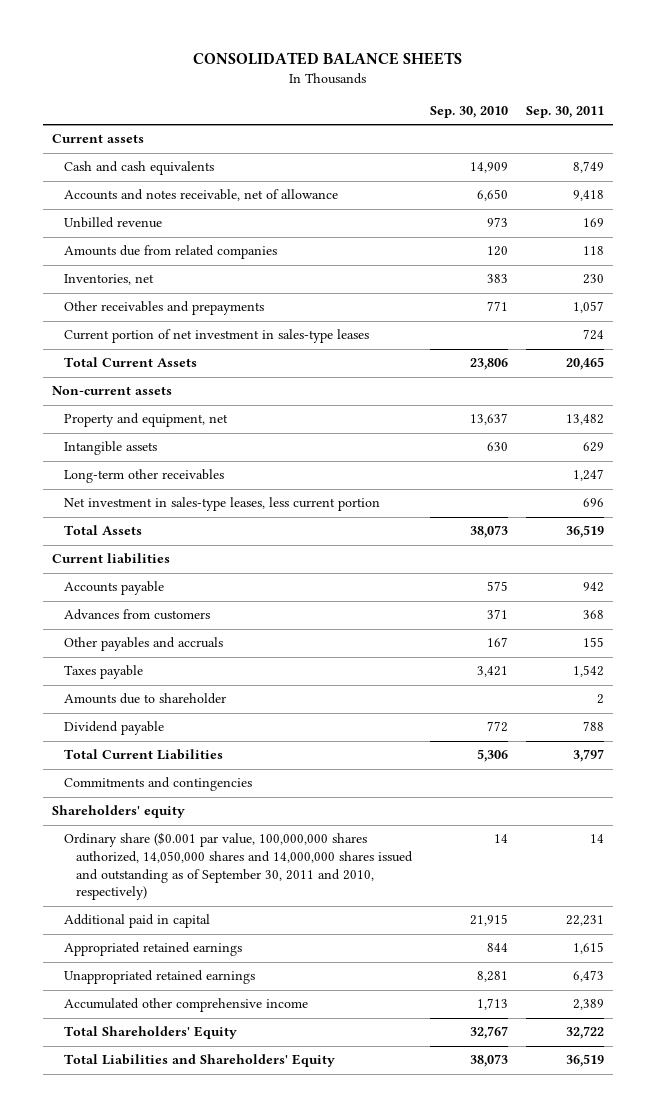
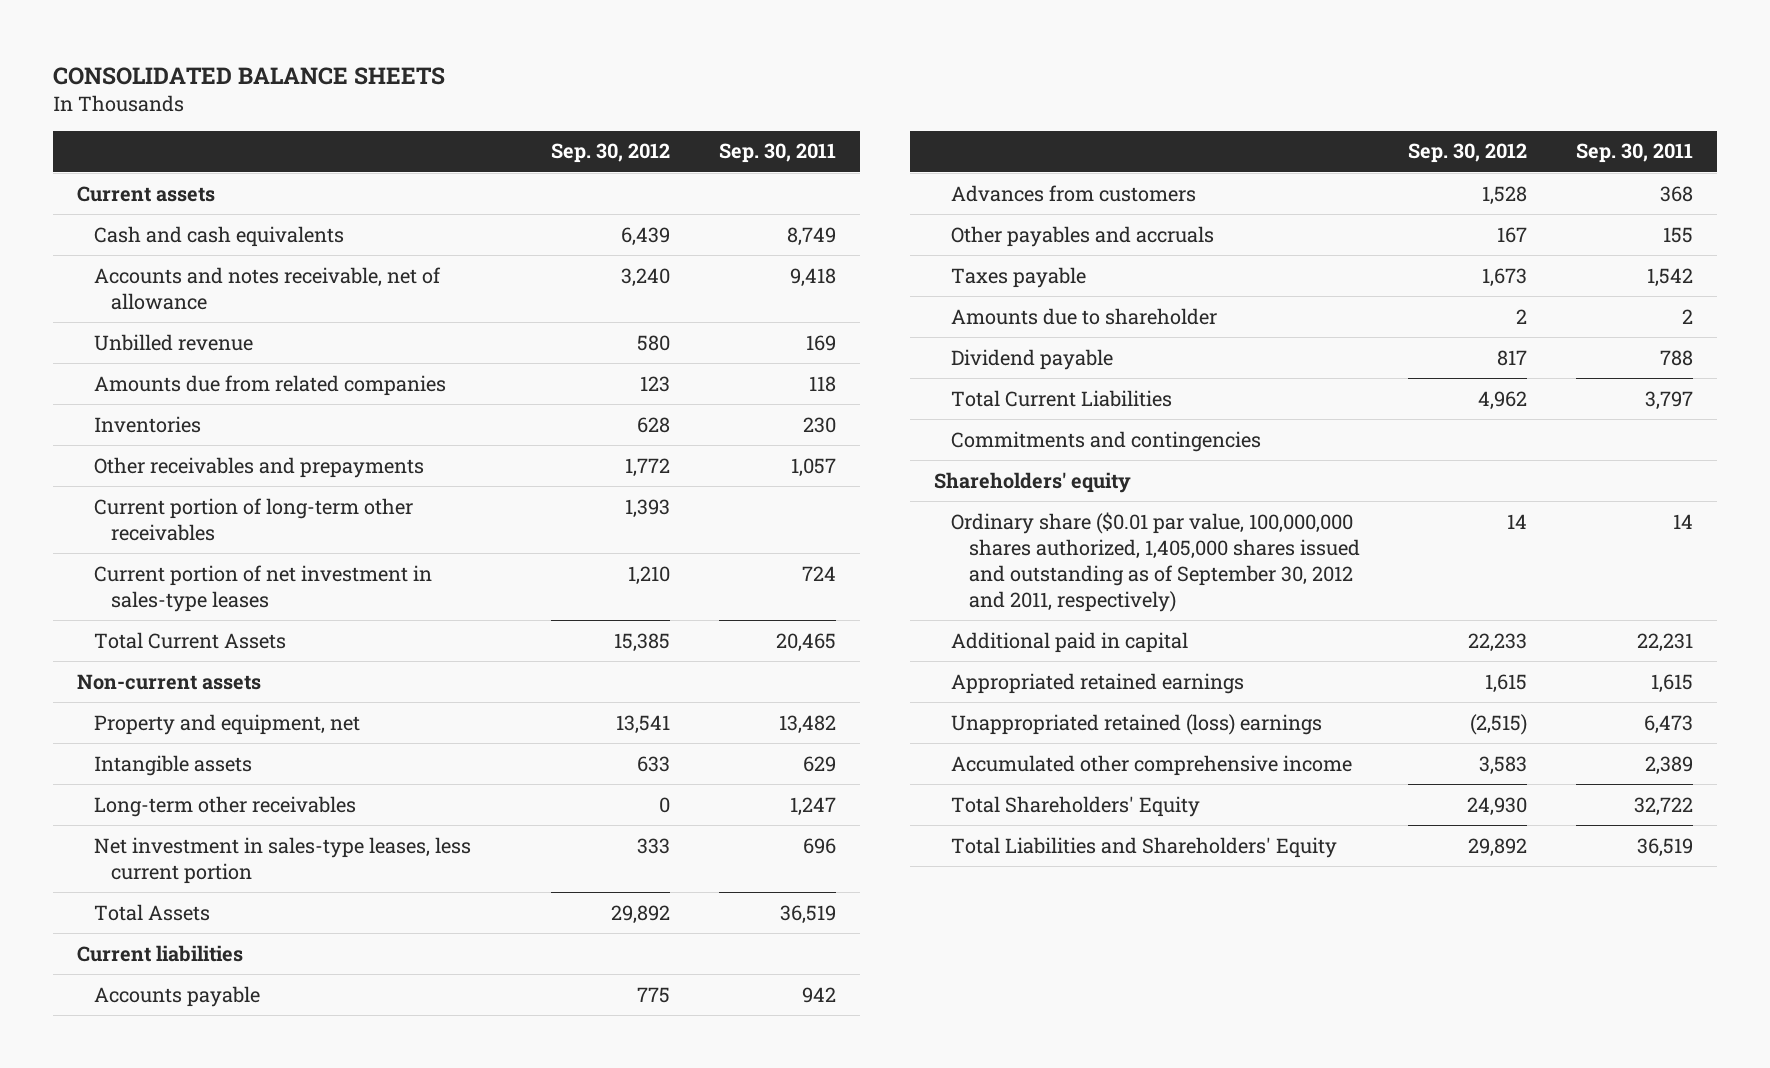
[430,105,509,118] Sep. 30, 2010 -> none
none -> [550,143,670,164] Sep. 30, 2012
[63,274,154,286] Inventories, net -> [94,415,202,433] Inventories
none -> [94,497,414,541] Current portion of long-term other receivables
[63,832,413,901] Ordinary share ($0.001 par value, 100,000,000 shares authorized, 14,050,000 shares and 14,000,000 shares issued and outstanding as of September 30, 2011 and 2010, respectively) -> [951,511,1360,612] Ordinary share ($0.01 par value, 100,000,000 shares authorized, 1,405,000 shares issued and outstanding as of September 30, 2012 and 2011, respectively)
[63,970,255,985] Unappropriated retained earnings -> [951,713,1323,735] Unappropriated retained (loss) earnings

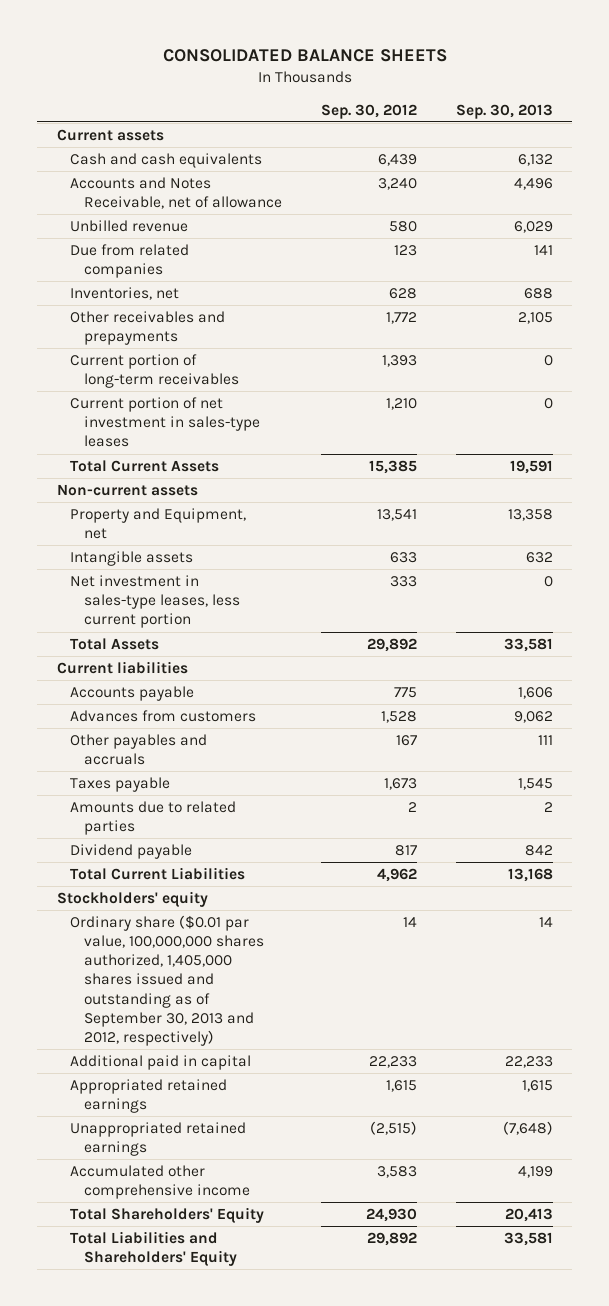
[718,143,836,164] Sep. 30, 2011 -> none
none -> [455,103,553,119] Sep. 30, 2013
[94,266,442,310] Accounts and notes receivable, net of allowance -> [70,177,283,210] Accounts and Notes Receivable, net of allowance
[94,374,447,396] Amounts due from related companies -> [70,244,190,279] Due from related companies
[94,415,202,433] Inventories -> [70,287,180,301] Inventories, net
[94,497,414,541] Current portion of long-term other receivables -> [70,354,240,389] Current portion of long-term receivables
[94,713,361,735] Property and equipment, net -> [70,508,247,540] Property and Equipment, net
[94,795,357,817] Long-term other receivables -> none
[951,307,1218,325] Amounts due to shareholder -> [70,801,237,836] Amounts due to related parties
[951,430,1262,452] Commitments and contingencies -> none
[934,471,1132,493] Shareholders' equity -> [56,891,208,908] Stockholders' equity
[951,511,1360,612] Ordinary share ($0.01 par value, 100,000,000 shares authorized, 1,405,000 shares issued and outstanding as of September 30, 2012 and 2011, respectively) -> [70,915,265,1046] Ordinary share ($0.01 par value, 100,000,000 shares authorized, 1,405,000 shares issued and outstanding as of September 30, 2013 and 2012, respectively)
[951,713,1323,735] Unappropriated retained (loss) earnings -> [70,1122,247,1157] Unappropriated retained earnings

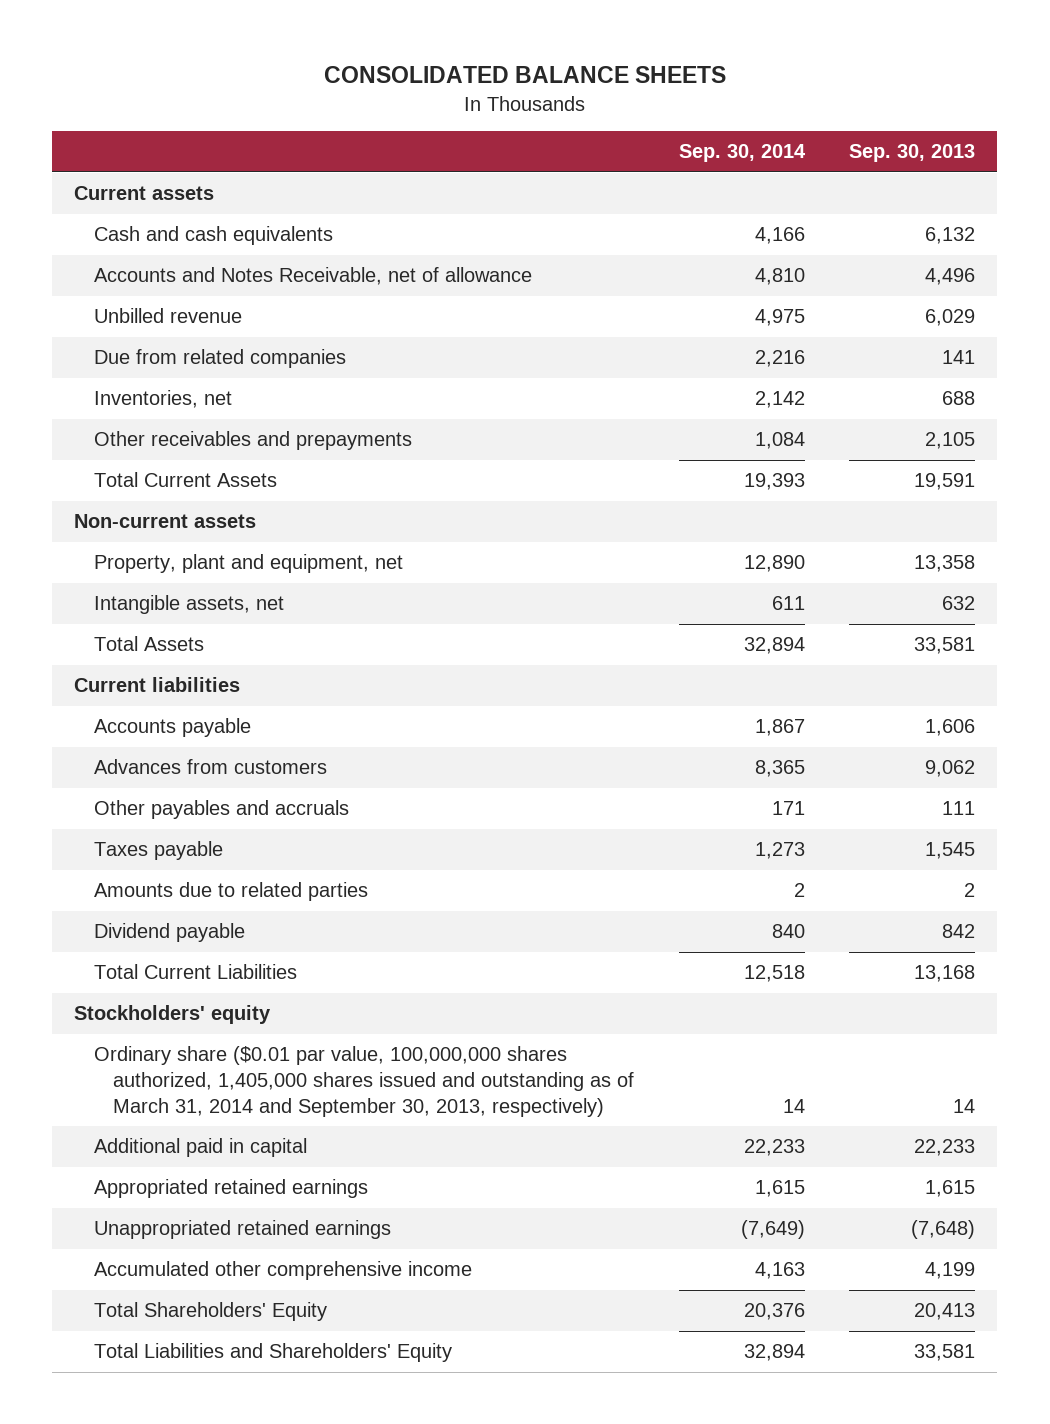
[320,103,417,119] Sep. 30, 2012 -> none
none -> [678,144,806,163] Sep. 30, 2014
[70,354,240,389] Current portion of long-term receivables -> none
[70,397,261,448] Current portion of net investment in sales-type leases -> none
[70,575,241,629] Net investment in sales-type leases, less current portion -> none
[70,508,247,540] Property and Equipment, net -> [93,554,403,574] Property, plant and equipment, net
[70,551,194,567] Intangible assets -> [93,595,284,615] Intangible assets, net
[70,915,265,1046] Ordinary share ($0.01 par value, 100,000,000 shares authorized, 1,405,000 shares issued and outstanding as of September 30, 2013 and 2012, respectively) -> [93,1046,635,1117] Ordinary share ($0.01 par value, 100,000,000 shares authorized, 1,405,000 shares issued and outstanding as of March 31, 2014 and September 30, 2013, respectively)

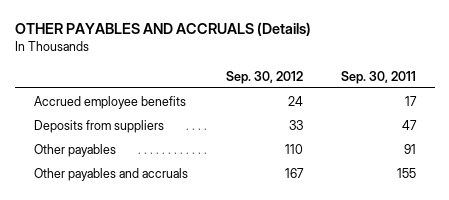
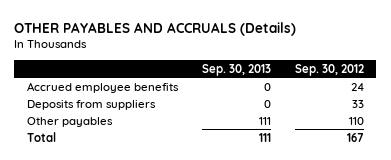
[340,70,416,84] Sep. 30, 2011 -> none
none -> [201,63,271,76] Sep. 30, 2013
[33,167,188,181] Other payables and accruals -> [26,131,56,142] Total

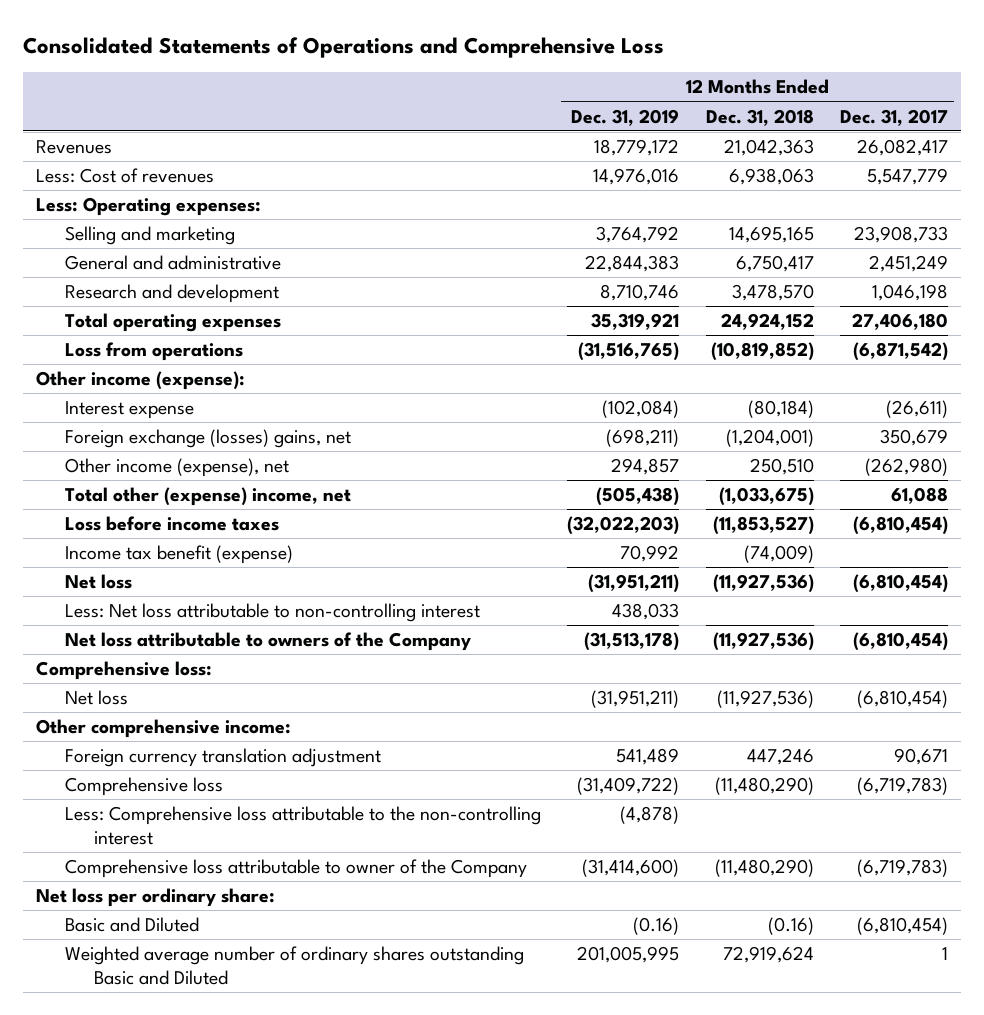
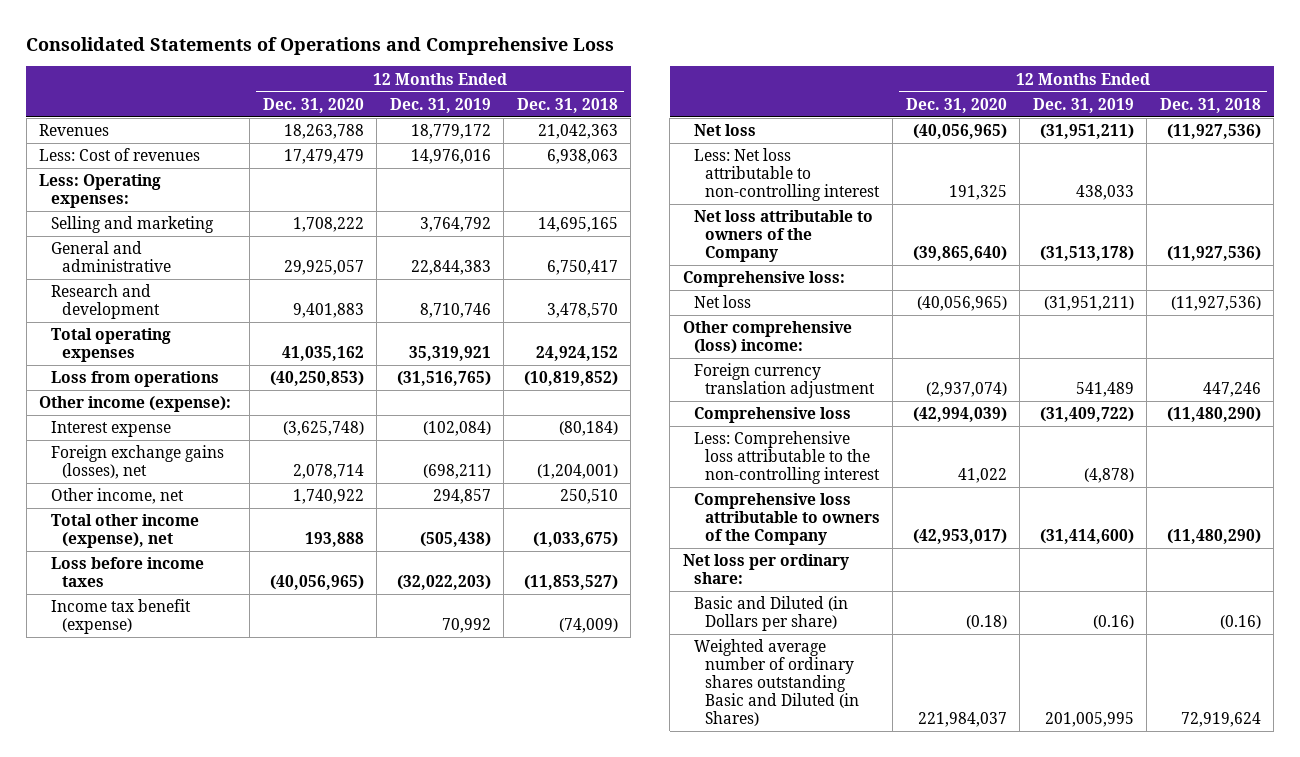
[839,108,948,126] Dec. 31, 2017 -> none
none -> [262,97,364,113] Dec. 31, 2020
[65,428,352,448] Foreign exchange (losses) gains, net -> [50,445,224,480] Foreign exchange gains (losses), net
[65,457,290,477] Other income (expense), net -> [50,488,184,505] Other income, net
[65,486,352,506] Total other (expense) income, net -> [50,514,199,549] Total other income (expense), net
[35,718,291,738] Other comprehensive income: -> [682,321,852,355] Other comprehensive (loss) income:
[65,858,528,878] Comprehensive loss attributable to owner of the Company -> [693,493,880,546] Comprehensive loss attributable to owners of the Company
[65,916,200,932] Basic and Diluted -> [693,596,848,632] Basic and Diluted (in Dollars per share)
[65,945,525,985] Weighted average number of ordinary shares outstanding Basic and Diluted -> [693,639,859,727] Weighted average number of ordinary shares outstanding Basic and Diluted (in Shares)

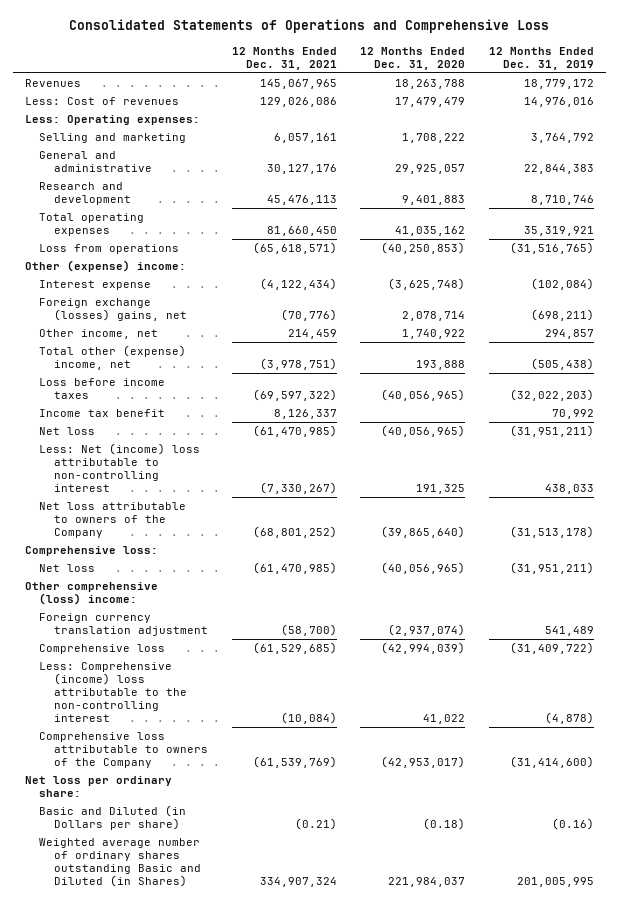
[516,97,618,113] Dec. 31, 2018 -> none
none -> [231,46,337,70] 12 Months Ended Dec. 31, 2021
[39,396,232,413] Other income (expense): -> [24,260,186,273] Other (expense) income:
[50,445,224,480] Foreign exchange gains (losses), net -> [39,298,187,322] Foreign exchange (losses) gains, net
[50,514,199,549] Total other income (expense), net -> [39,345,187,371] Total other (expense) income, net
[50,599,191,635] Income tax benefit (expense) -> [39,409,166,418] Income tax benefit
[693,148,880,202] Less: Net loss attributable to non-controlling interest -> [39,443,201,493] Less: Net (income) loss attributable to non-controlling interest
[693,431,880,485] Less: Comprehensive loss attributable to the non-controlling interest -> [39,662,187,723] Less: Comprehensive (income) loss attributable to the non-controlling interest

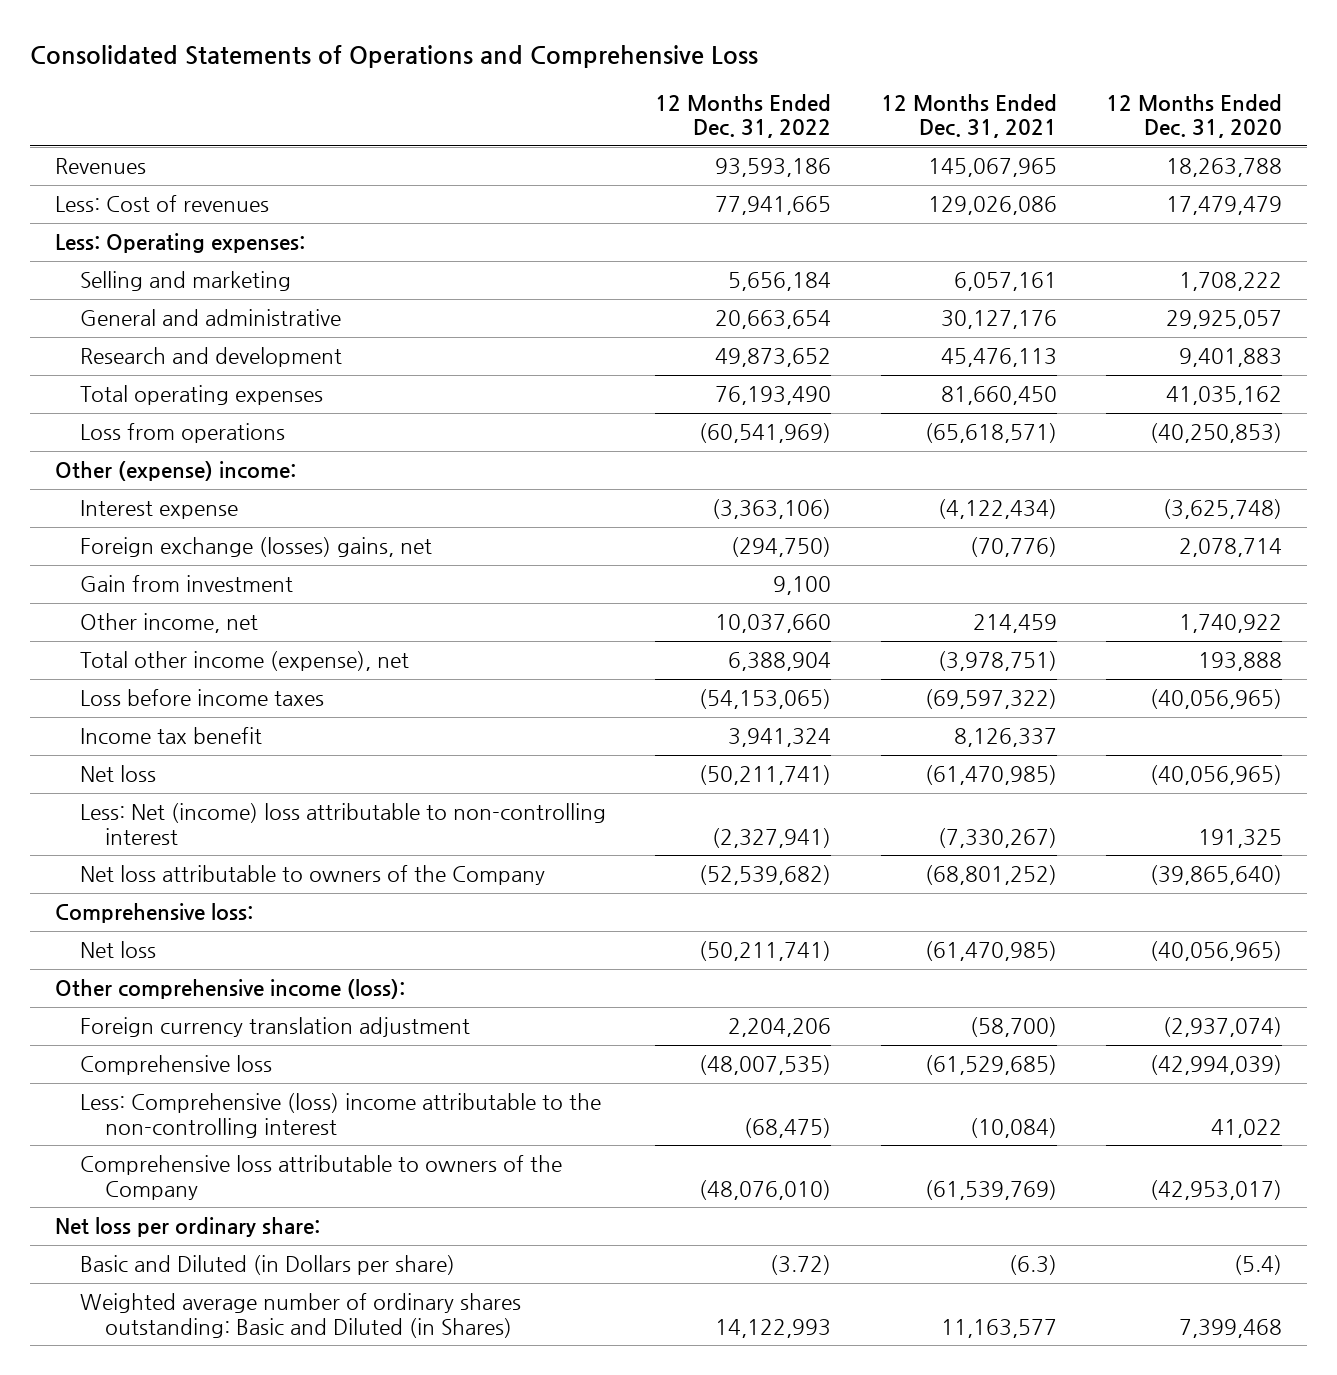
[489,46,595,70] 12 Months Ended Dec. 31, 2019 -> none
none -> [655,93,832,139] 12 Months Ended Dec. 31, 2022
none -> [79,575,293,593] Gain from investment
[39,345,187,371] Total other (expense) income, net -> [79,651,409,672] Total other income (expense), net
[24,582,158,606] Other comprehensive (loss) income: -> [54,979,405,1000] Other comprehensive income (loss):
[39,662,187,723] Less: Comprehensive (income) loss attributable to the non-controlling interest -> [79,1093,601,1138] Less: Comprehensive (loss) income attributable to the non-controlling interest
[294,818,337,831] (0.21) -> [1008,1255,1057,1276] (6.3)
[423,818,466,831] (0.18) -> [1234,1255,1283,1276] (5.4)
[39,838,201,888] Weighted average number of ordinary shares outstanding Basic and Diluted (in Shares) -> [79,1293,521,1338] Weighted average number of ordinary shares outstanding: Basic and Diluted (in Shares)
[259,877,337,888] 334,907,324 -> [940,1318,1057,1338] 11,163,577
[388,877,466,888] 221,984,037 -> [1179,1318,1283,1338] 7,399,468

